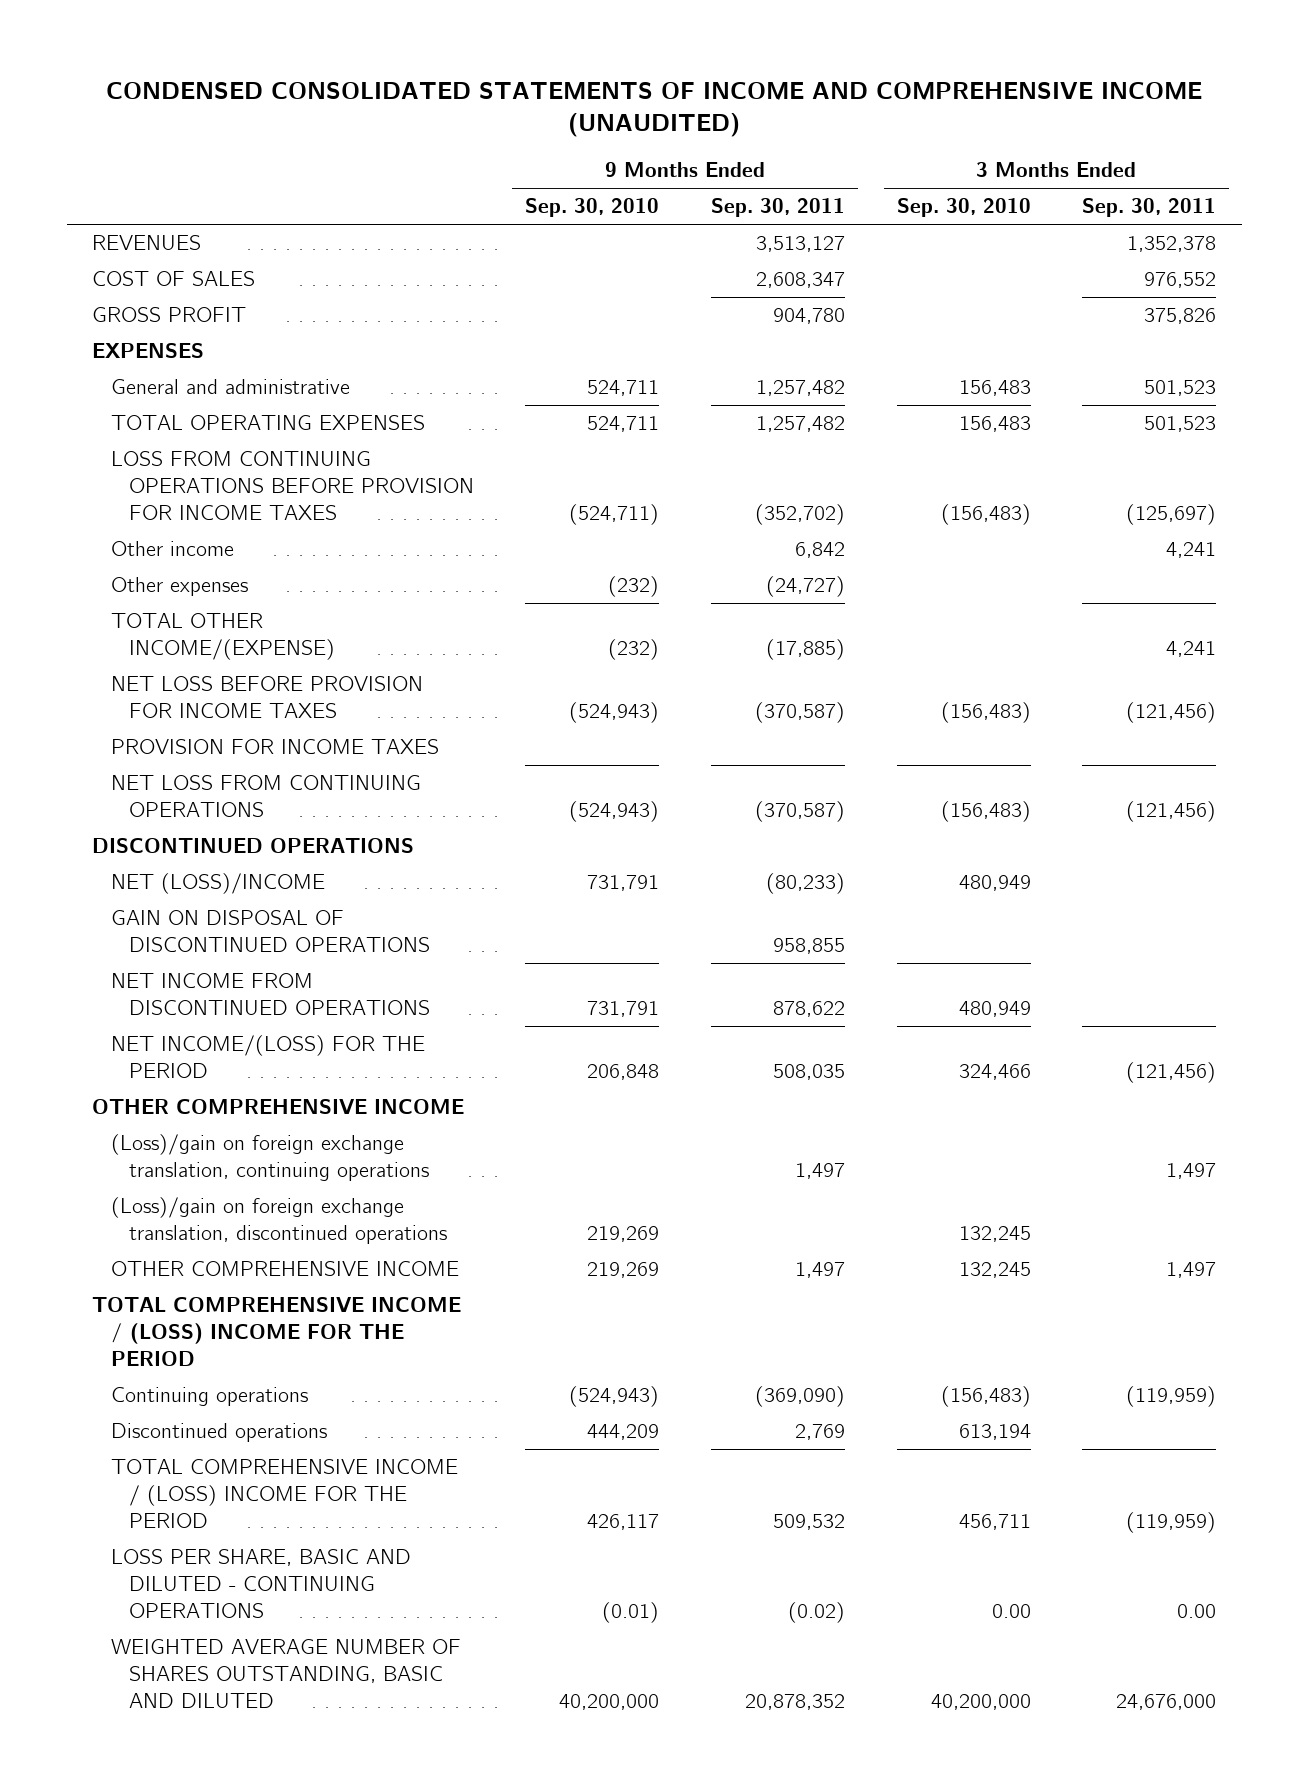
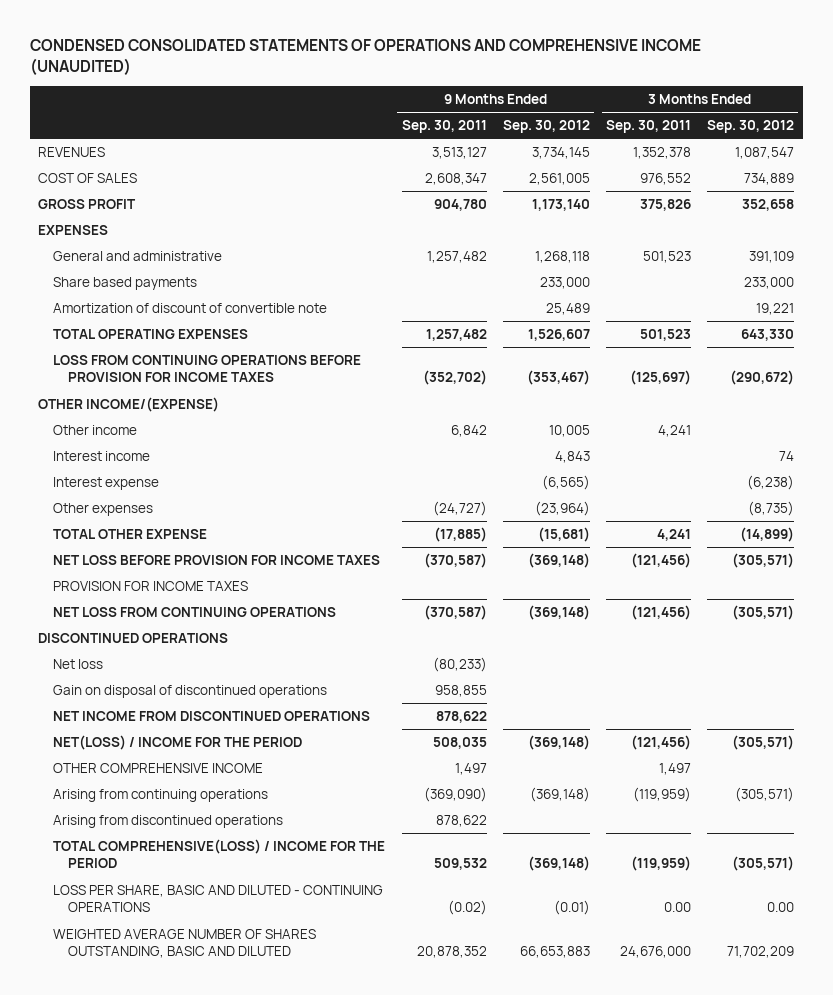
[106,81,1203,137] CONDENSED CONSOLIDATED STATEMENTS OF INCOME AND COMPREHENSIVE INCOME (UNAUDITED) -> [30,39,702,76] CONDENSED CONSOLIDATED STATEMENTS OF OPERATIONS AND COMPREHENSIVE INCOME (UNAUDITED)
[525,198,660,218] Sep. 30, 2010 -> none
[896,198,1031,218] Sep. 30, 2010 -> none
none -> [502,120,590,134] Sep. 30, 2012
none -> [707,120,795,134] Sep. 30, 2012
none -> [53,277,198,291] Share based payments
none -> [53,303,328,314] Amortization of discount of convertible note
none -> [38,397,220,413] OTHER INCOME/(EXPENSE)
none -> [53,451,151,462] Interest income
none -> [53,477,160,491] Interest expense
[110,613,335,660] TOTAL OTHER INCOME/(EXPENSE) -> [53,529,208,540] TOTAL OTHER EXPENSE
[110,873,325,895] NET (LOSS)/INCOME -> [53,659,104,670] Net loss
[110,910,430,952] GAIN ON DISPOSAL OF DISCONTINUED OPERATIONS -> [53,685,328,699] Gain on disposal of discontinued operations
[92,1099,465,1115] OTHER COMPREHENSIVE INCOME -> none
[110,1134,429,1181] (Loss)/gain on foreign exchange translation, continuing operations -> none
[110,1197,447,1244] (Loss)/gain on foreign exchange translation, discontinued operations -> none
[110,1035,425,1078] NET INCOME/(LOSS) FOR THE PERIOD -> [53,735,303,751] NET(LOSS) / INCOME FOR THE PERIOD
[92,1297,462,1366] TOTAL COMPREHENSIVE INCOME / (LOSS) INCOME FOR THE PERIOD -> none
[110,1387,308,1407] Continuing operations -> [53,789,269,803] Arising from continuing operations
[110,1423,327,1443] Discontinued operations -> [53,815,284,829] Arising from discontinued operations
[794,1424,845,1441] 2,769 -> [435,815,487,828] 878,622
[110,1459,458,1528] TOTAL COMPREHENSIVE INCOME / (LOSS) INCOME FOR THE PERIOD -> [53,839,386,869] TOTAL COMPREHENSIVE(LOSS) / INCOME FOR THE PERIOD

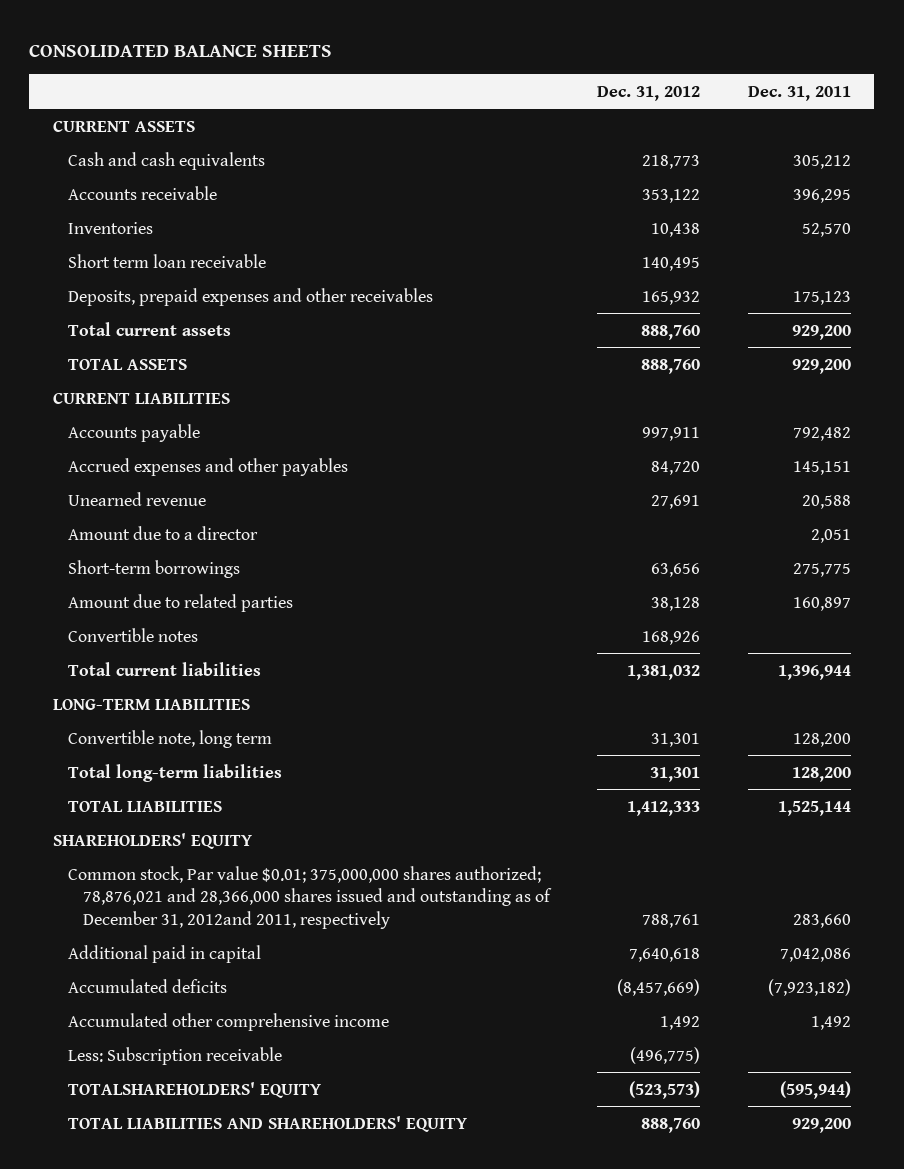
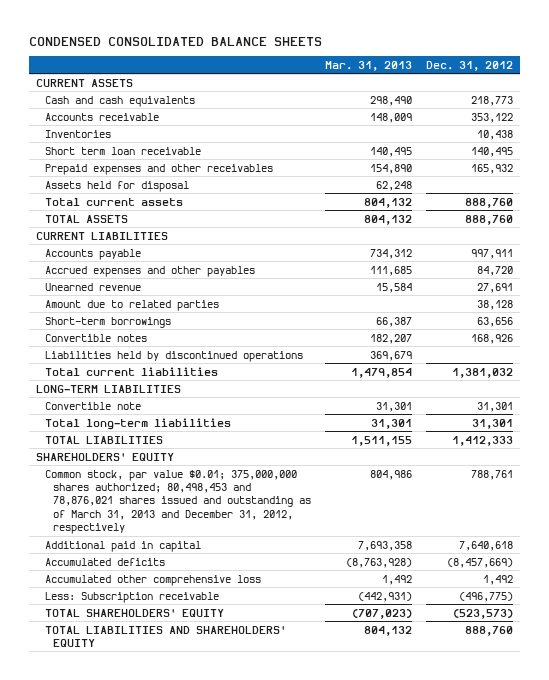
[29,43,333,57] CONSOLIDATED BALANCE SHEETS -> [29,36,323,46] CONDENSED CONSOLIDATED BALANCE SHEETS
[747,85,851,101] Dec. 31, 2011 -> none
none -> [324,60,412,71] Mar. 31, 2013
[68,287,434,306] Deposits, prepaid expenses and other receivables -> [44,163,273,175] Prepaid expenses and other receivables
none -> [44,180,189,192] Assets held for disposal
[68,525,259,540] Amount due to a director -> none
[68,559,241,578] Short-term borrowings -> [44,316,171,328] Short-term borrowings
none -> [44,350,303,362] Liabilities held by discontinued operations
[68,729,273,748] Convertible note, long term -> [44,401,141,410] Convertible note
[68,865,553,929] Common stock, Par value $0.01; 375,000,000 shares authorized; 78,876,021 and 28,366,000 shares issued and outstanding as of December 31, 2012and 2011, respectively -> [44,469,312,535] Common stock, par value $0.01; 375,000,000 shares authorized; 80,498,453 and 78,876,021 shares issued and outstanding as of March 31, 2013 and December 31, 2012, respectively
[68,1012,390,1031] Accumulated other comprehensive income -> [44,574,261,586] Accumulated other comprehensive loss
[68,1081,322,1098] TOTALSHAREHOLDERS' EQUITY -> [44,607,224,617] TOTAL SHAREHOLDERS' EQUITY

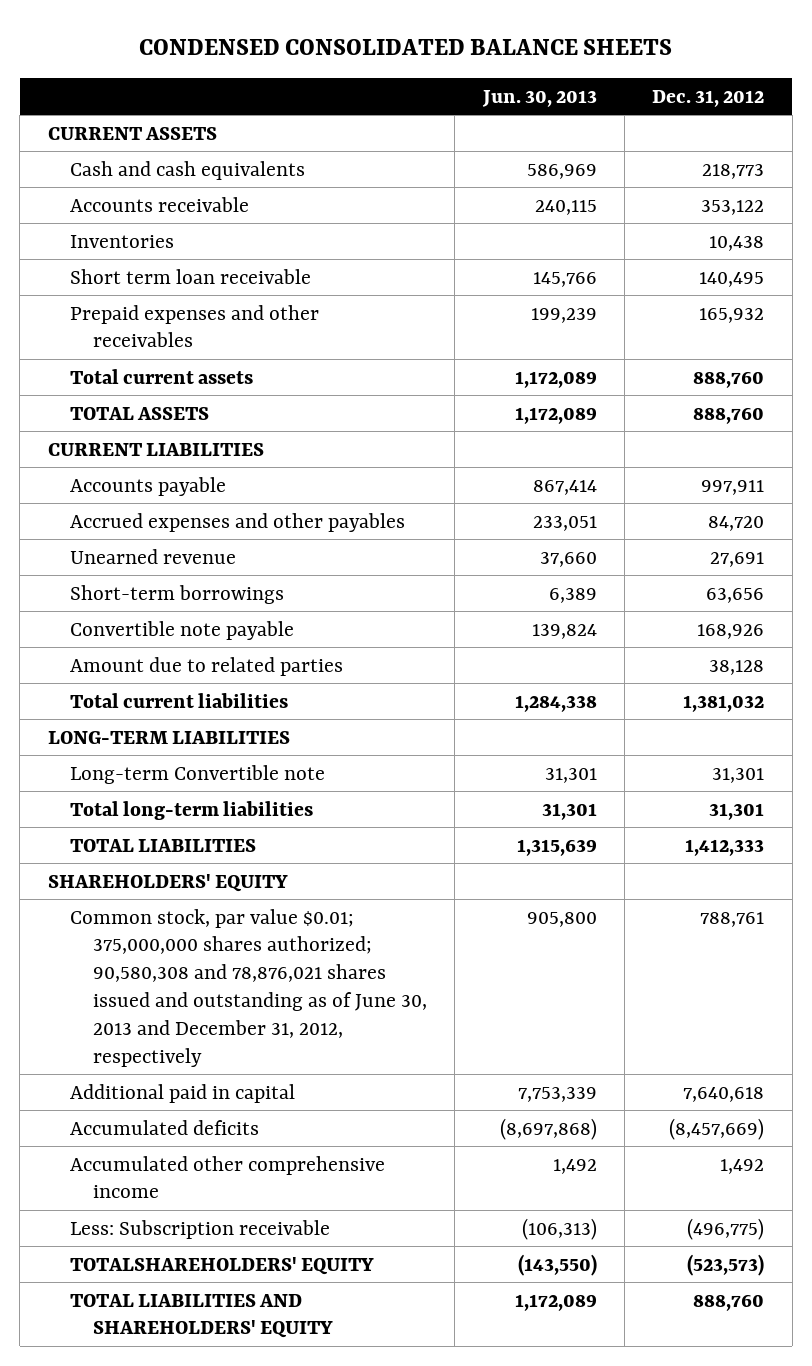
[324,60,412,71] Mar. 31, 2013 -> none
none -> [481,89,597,107] Jun. 30, 2013
[44,180,189,192] Assets held for disposal -> none
[44,350,303,362] Liabilities held by discontinued operations -> none
[44,333,147,342] Convertible notes -> [70,620,295,640] Convertible note payable
[44,299,219,311] Amount due to related parties -> [70,656,344,676] Amount due to related parties
[44,401,141,410] Convertible note -> [70,764,326,784] Long-term Convertible note
[44,469,312,535] Common stock, par value $0.01; 375,000,000 shares authorized; 80,498,453 and 78,876,021 shares issued and outstanding as of March 31, 2013 and December 31, 2012, respectively -> [70,908,427,1067] Common stock, par value $0.01; 375,000,000 shares authorized; 90,580,308 and 78,876,021 shares issued and outstanding as of June 30, 2013 and December 31, 2012, respectively
[44,574,261,586] Accumulated other comprehensive loss -> [70,1155,386,1199] Accumulated other comprehensive income
[44,607,224,617] TOTAL SHAREHOLDERS' EQUITY -> [70,1256,375,1275] TOTALSHAREHOLDERS' EQUITY

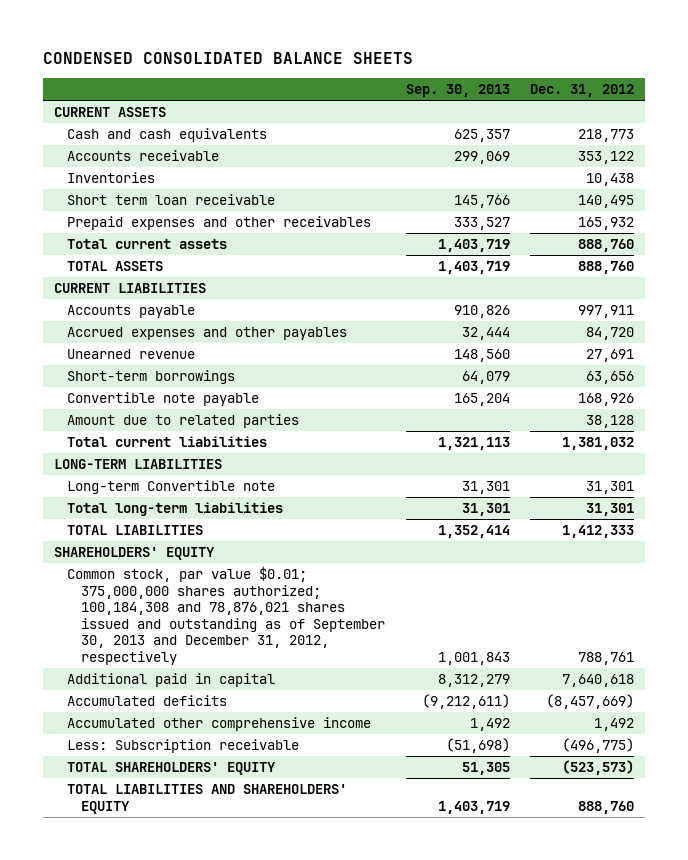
[481,89,597,107] Jun. 30, 2013 -> none
none -> [405,83,510,97] Sep. 30, 2013
[70,908,427,1067] Common stock, par value $0.01; 375,000,000 shares authorized; 90,580,308 and 78,876,021 shares issued and outstanding as of June 30, 2013 and December 31, 2012, respectively -> [67,566,385,665] Common stock, par value $0.01; 375,000,000 shares authorized; 100,184,308 and 78,876,021 shares issued and outstanding as of September 30, 2013 and December 31, 2012, respectively
[70,1256,375,1275] TOTALSHAREHOLDERS' EQUITY -> [67,762,277,776] TOTAL SHAREHOLDERS' EQUITY

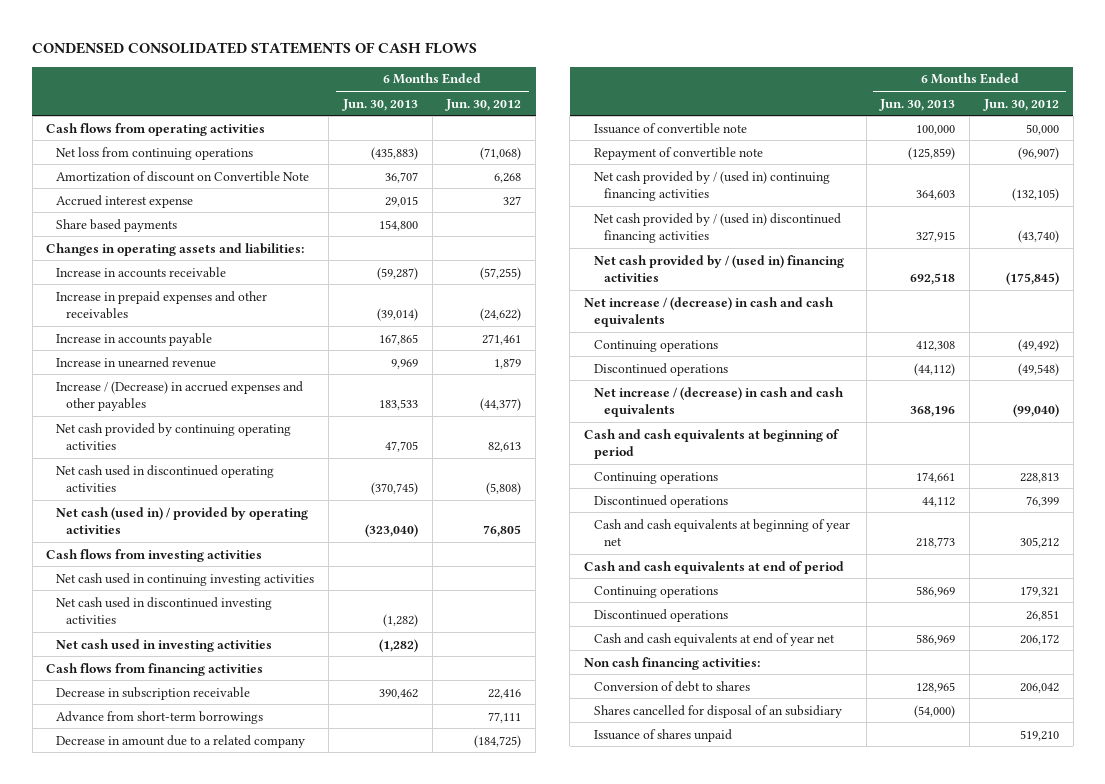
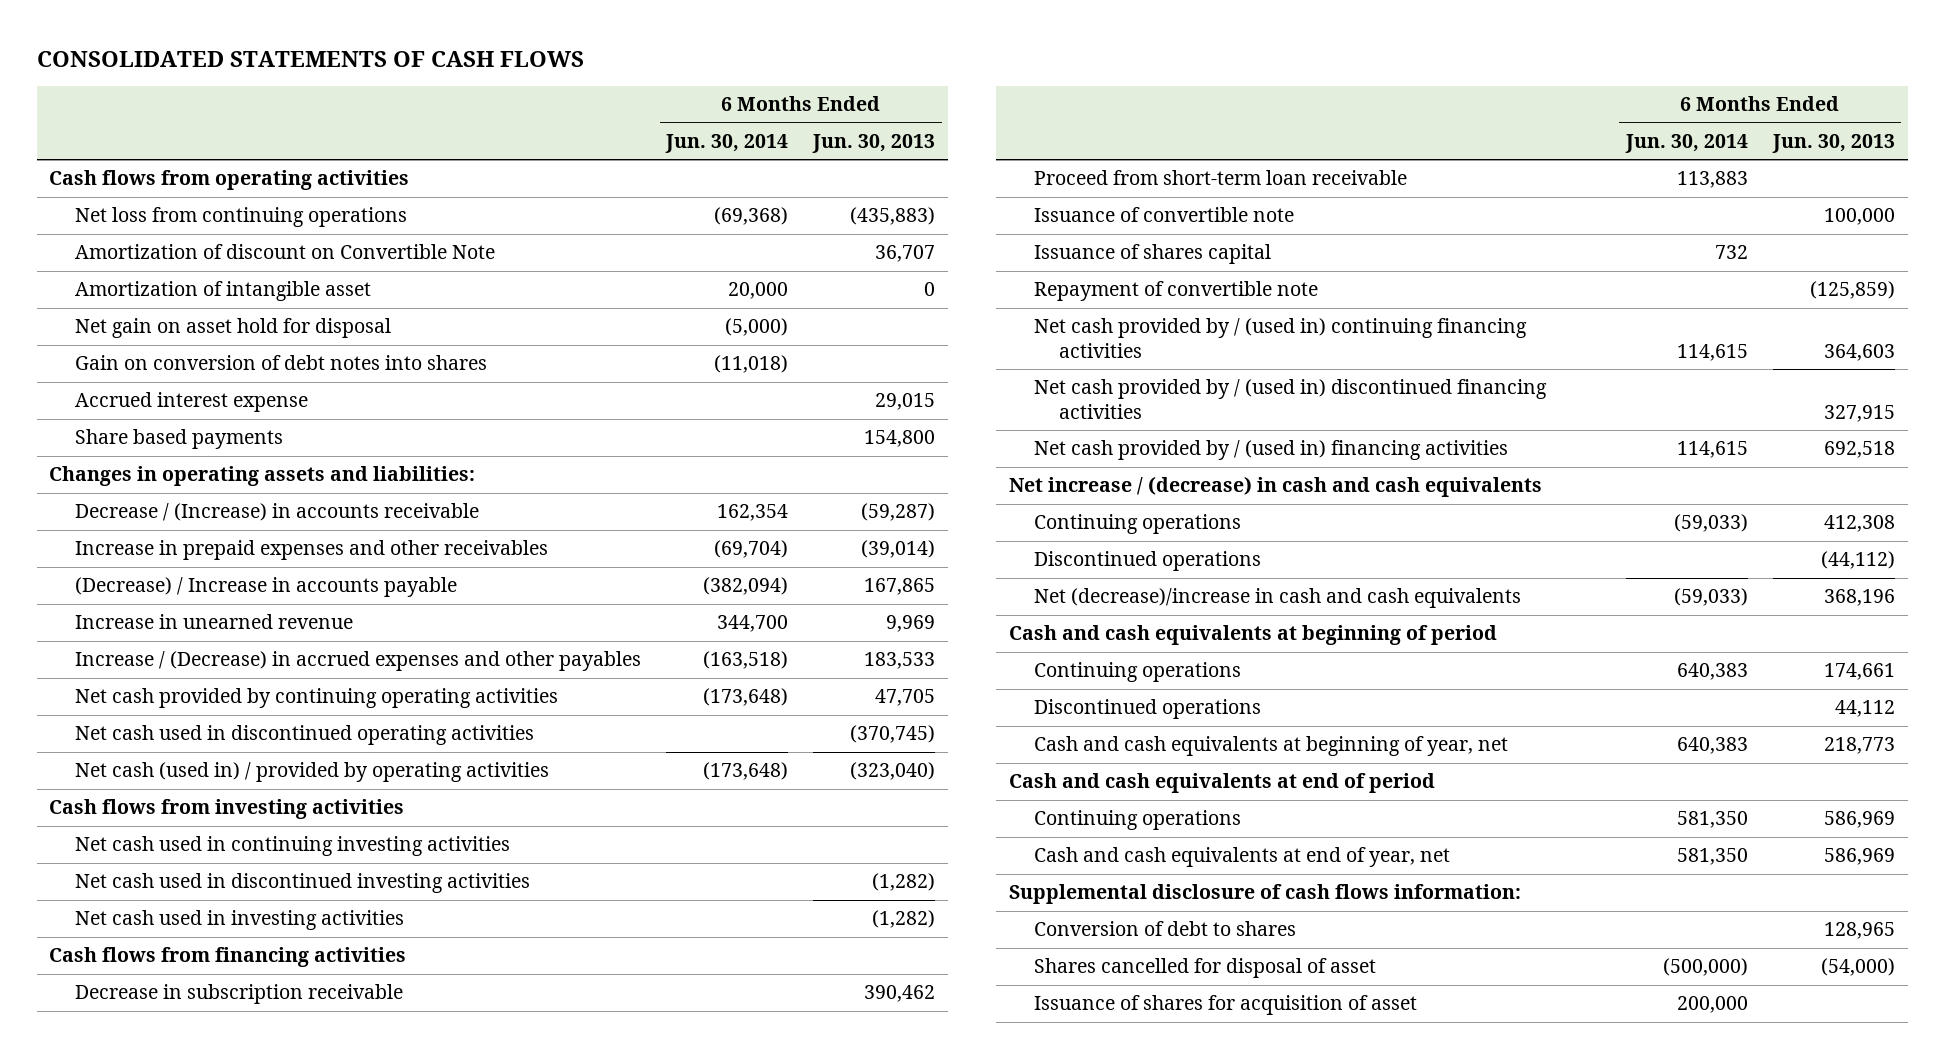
[32,42,478,55] CONDENSED CONSOLIDATED STATEMENTS OF CASH FLOWS -> [36,50,584,67] CONSOLIDATED STATEMENTS OF CASH FLOWS
[445,98,522,111] Jun. 30, 2012 -> none
none -> [665,133,789,153] Jun. 30, 2014
none -> [74,281,371,302] Amortization of intangible asset
none -> [74,318,391,339] Net gain on asset hold for disposal
none -> [74,355,487,371] Gain on conversion of debt notes into shares
[56,266,227,278] Increase in accounts receivable -> [74,503,479,522] Decrease / (Increase) in accounts receivable
[56,332,213,346] Increase in accounts payable -> [74,577,457,598] (Decrease) / Increase in accounts payable
[56,734,306,748] Decrease in amount due to a related company -> none
[56,710,264,724] Advance from short-term borrowings -> [1034,170,1408,186] Proceed from short-term loan receivable
none -> [1034,244,1272,265] Issuance of shares capital
[593,386,844,418] Net increase / (decrease) in cash and cash equivalents -> [1034,588,1522,609] Net (decrease)/increase in cash and cash equivalents
[593,518,850,547] Cash and cash equivalents at beginning of year net -> [1034,736,1509,757] Cash and cash equivalents at beginning of year, net
[593,608,728,622] Discontinued operations -> none
[583,656,760,670] Non cash financing activities: -> none
[593,632,835,646] Cash and cash equivalents at end of year net -> [1034,847,1451,868] Cash and cash equivalents at end of year, net
none -> [1009,884,1522,905] Supplemental disclosure of cash flows information:
[593,728,732,742] Issuance of shares unpaid -> none
[593,704,842,718] Shares cancelled for disposal of an subsidiary -> [1034,958,1377,979] Shares cancelled for disposal of asset
none -> [1034,995,1418,1016] Issuance of shares for acquisition of asset

